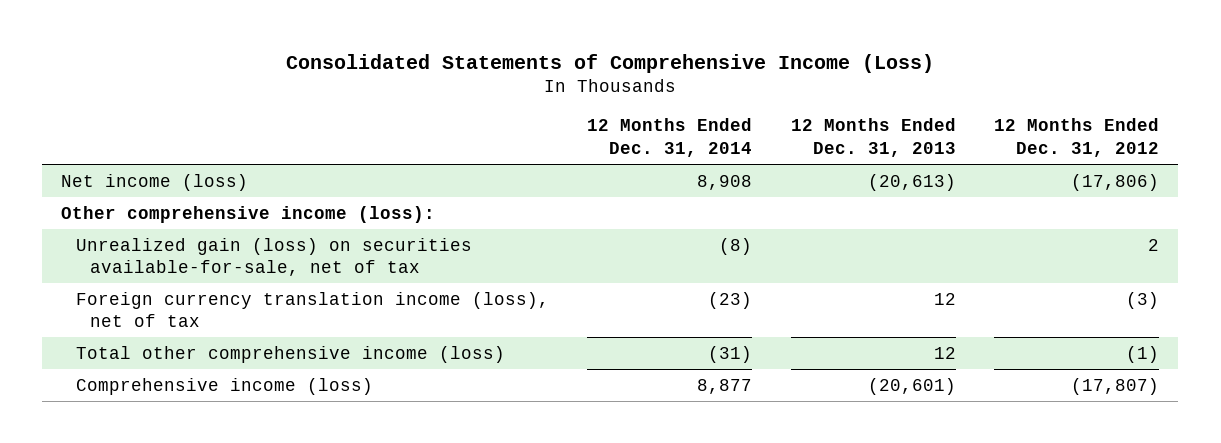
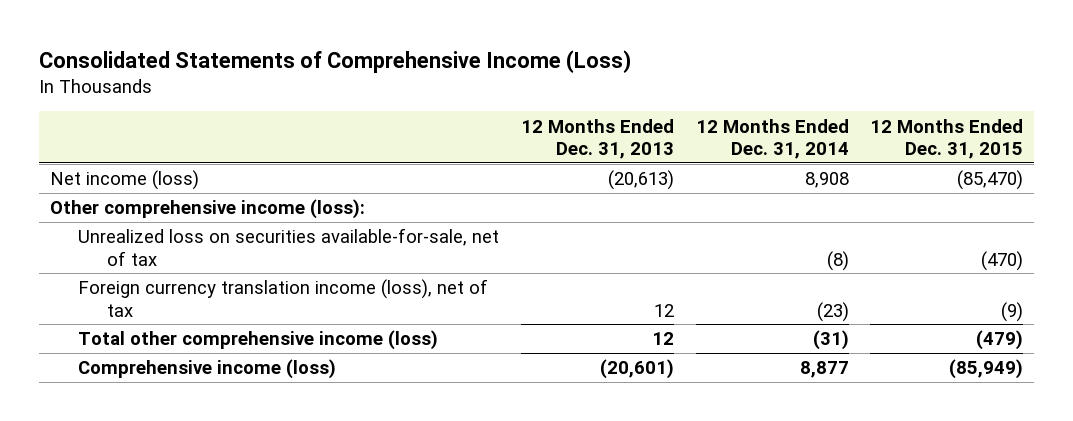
[994,118,1160,157] 12 Months Ended Dec. 31, 2012 -> none
none -> [870,118,1024,160] 12 Months Ended Dec. 31, 2015
[75,237,472,276] Unrealized gain (loss) on securities available-for-sale, net of tax -> [78,228,500,266] Unrealized loss on securities available-for-sale, net of tax

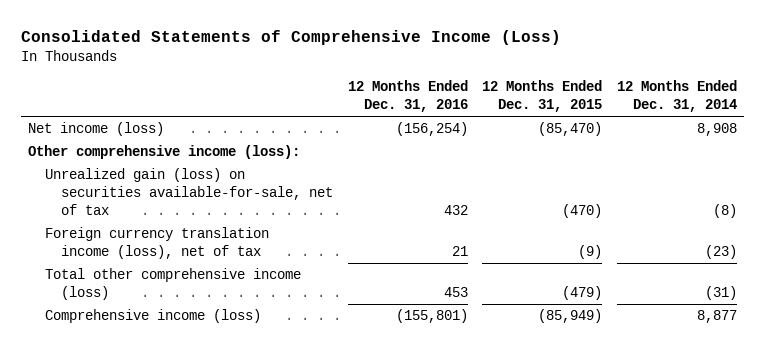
[520,118,674,160] 12 Months Ended Dec. 31, 2013 -> none
none -> [347,80,468,113] 12 Months Ended Dec. 31, 2016
[78,228,500,266] Unrealized loss on securities available-for-sale, net of tax -> [44,168,334,216] Unrealized gain (loss) on securities available-for-sale, net of tax

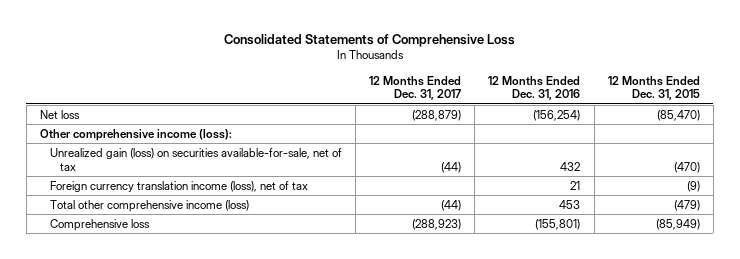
[20,30,561,46] Consolidated Statements of Comprehensive Income (Loss) -> [223,34,515,48] Consolidated Statements of Comprehensive Loss
[616,80,737,113] 12 Months Ended Dec. 31, 2014 -> none
none -> [369,75,462,101] 12 Months Ended Dec. 31, 2017
[27,122,164,137] Net income (loss) -> [40,109,81,119] Net loss
[44,309,261,324] Comprehensive income (loss) -> [49,218,150,231] Comprehensive loss

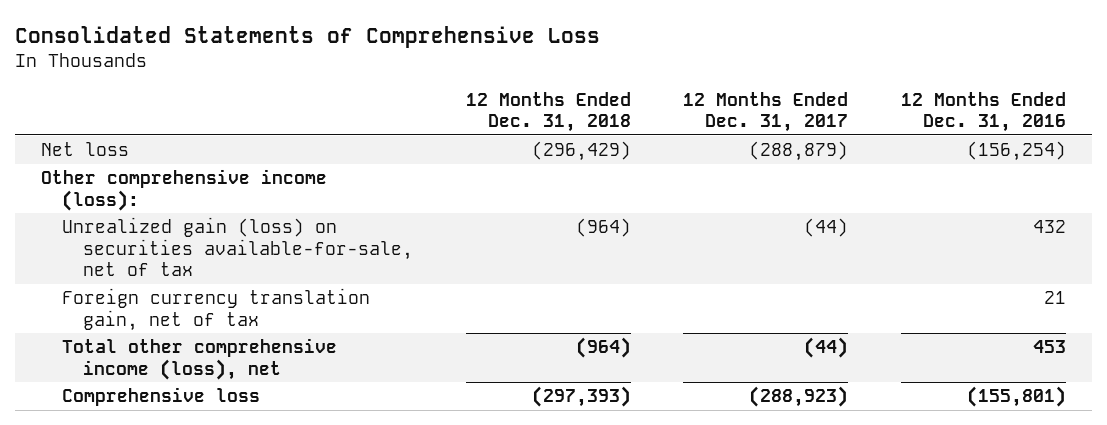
[607,75,700,101] 12 Months Ended Dec. 31, 2015 -> none
none -> [465,91,631,132] 12 Months Ended Dec. 31, 2018
[49,180,308,192] Foreign currency translation income (loss), net of tax -> [62,288,371,331] Foreign currency translation gain, net of tax
[49,199,249,212] Total other comprehensive income (loss) -> [62,338,338,380] Total other comprehensive income (loss), net

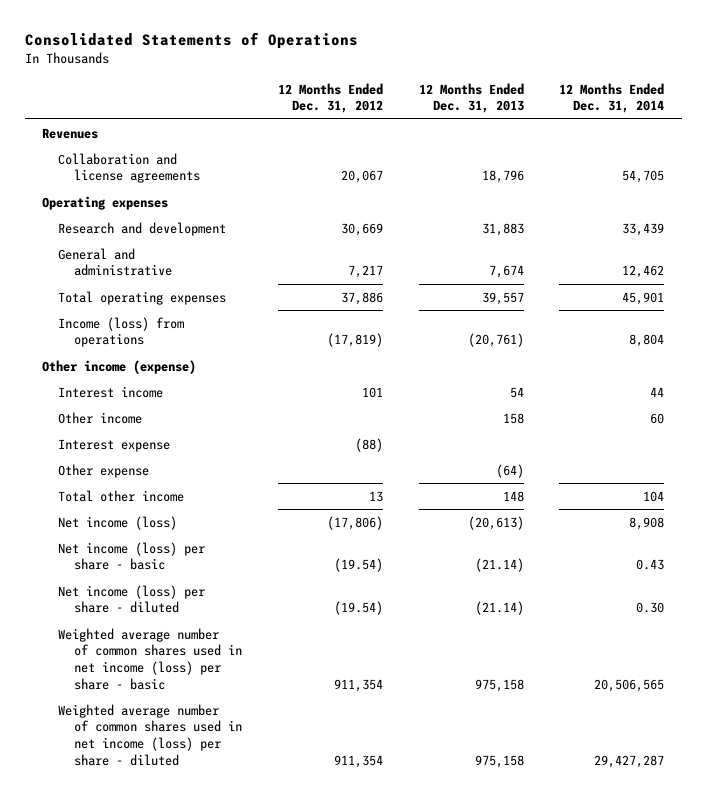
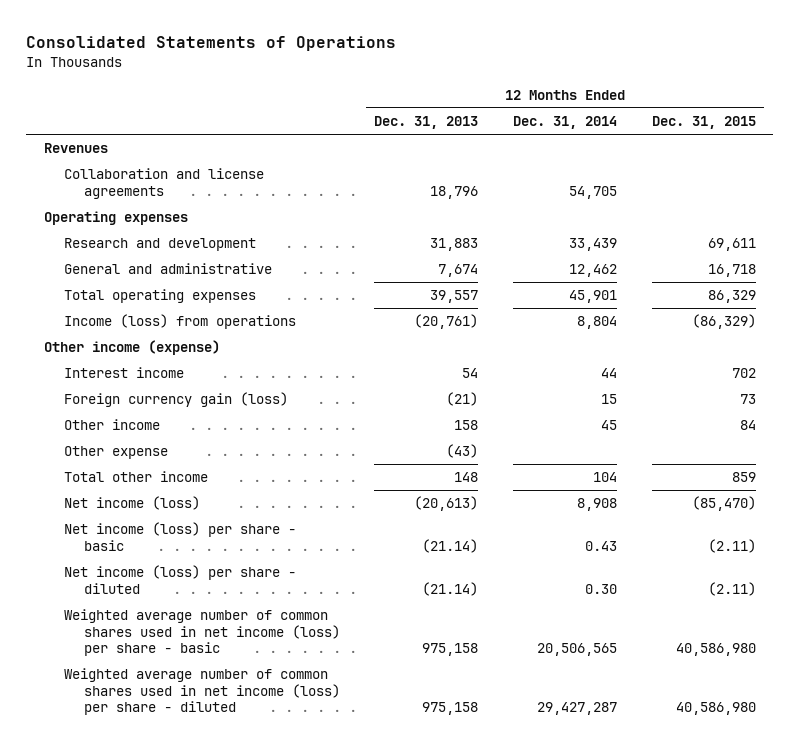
[277,82,383,114] 12 Months Ended Dec. 31, 2012 -> none
none -> [651,116,756,130] Dec. 31, 2015
[58,438,171,452] Interest expense -> none
none -> [63,392,288,408] Foreign currency gain (loss)
[650,412,665,424] 60 -> [601,420,618,431] 45
[495,463,524,478] (64) -> [446,444,479,459] (43)

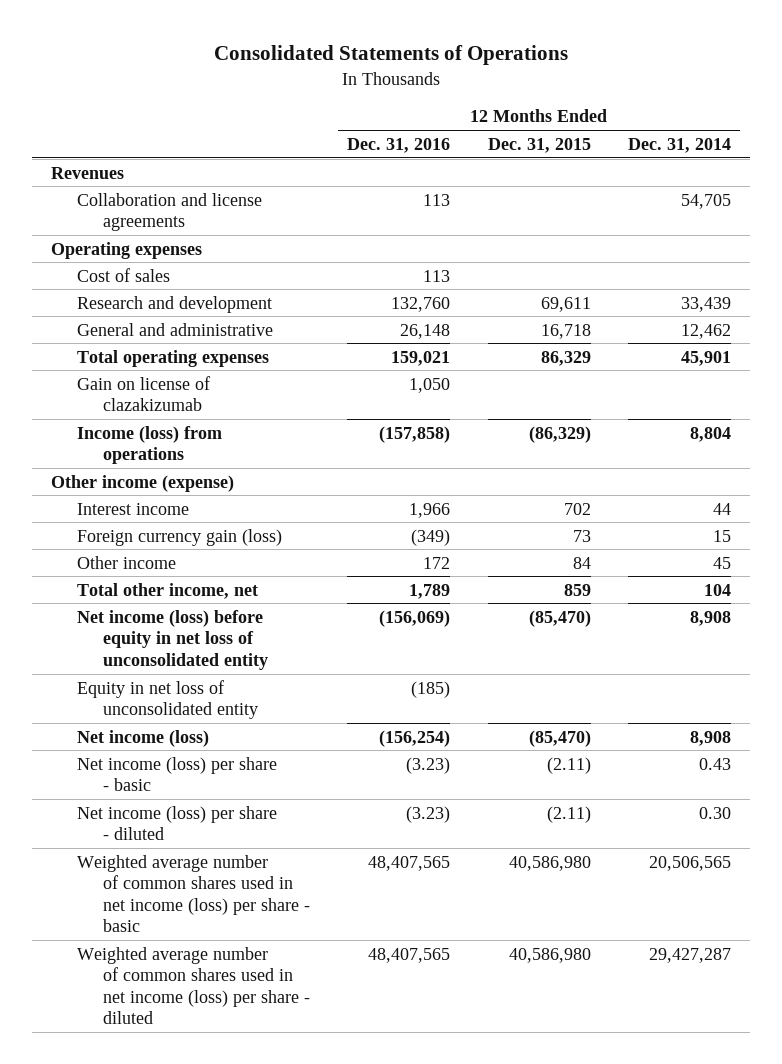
[374,116,479,130] Dec. 31, 2013 -> none
none -> [347,137,451,153] Dec. 31, 2016
none -> [76,267,170,282] Cost of sales
none -> [76,375,210,412] Gain on license of clazakizumab
[63,446,168,460] Other expense -> none
[63,471,208,483] Total other income -> [76,582,258,599] Total other income, net
none -> [76,609,268,670] Net income (loss) before equity in net loss of unconsolidated entity
none -> [76,679,258,720] Equity in net loss of unconsolidated entity

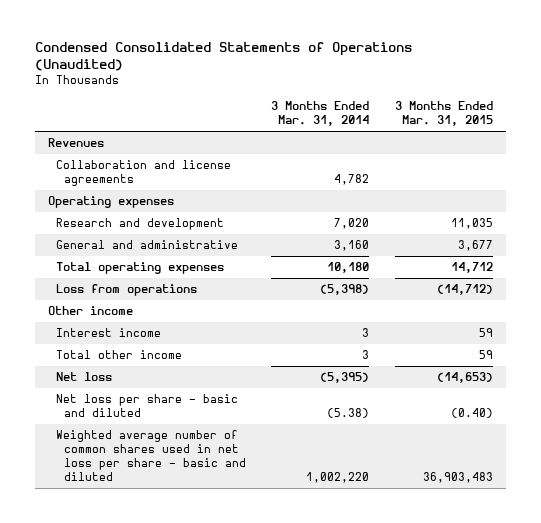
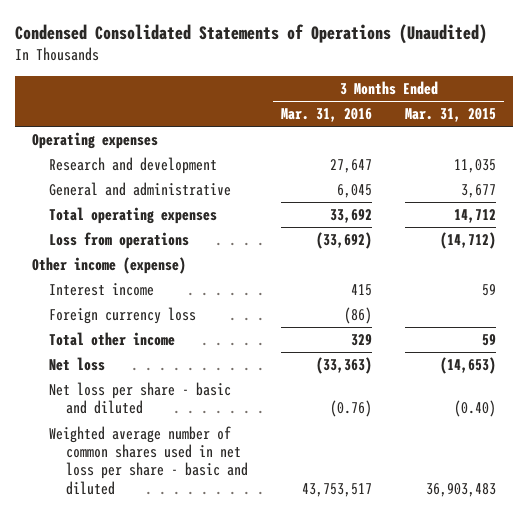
[271,101,370,127] 3 Months Ended Mar. 31, 2014 -> none
none -> [281,108,373,123] Mar. 31, 2016
[47,138,104,148] Revenues -> none
[55,160,231,187] Collaboration and license agreements -> none
[47,306,133,316] Other income -> [31,257,186,275] Other income (expense)
none -> [48,307,196,325] Foreign currency loss

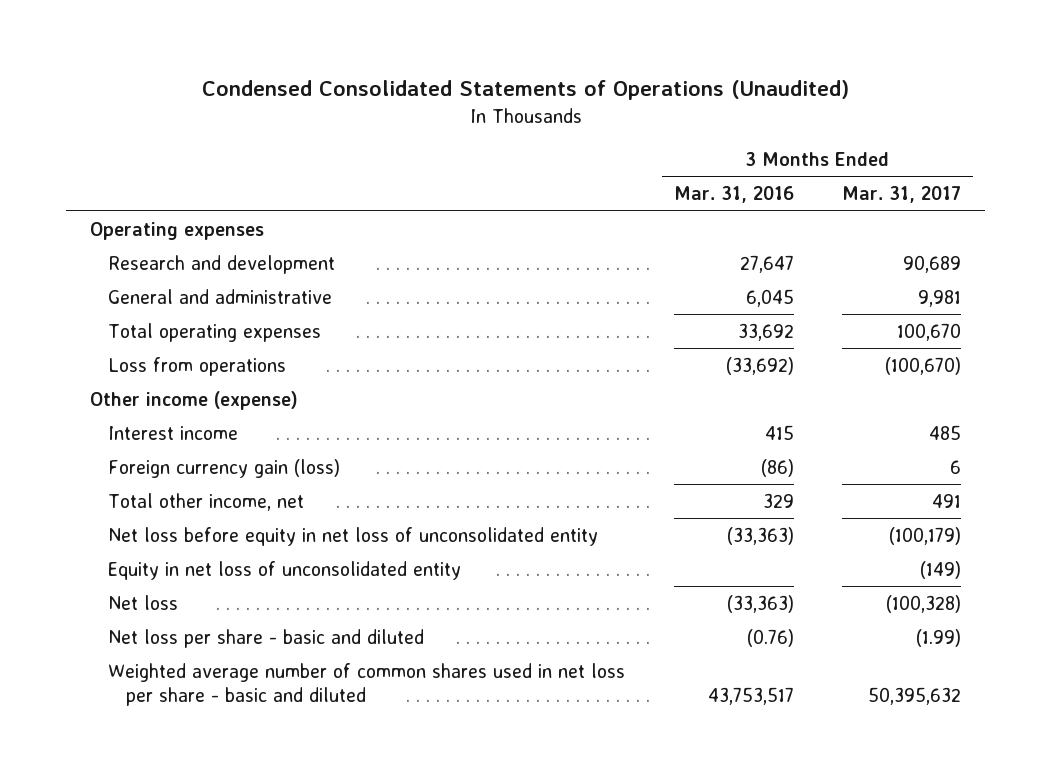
[405,108,497,123] Mar. 31, 2015 -> none
none -> [842,186,962,204] Mar. 31, 2017
[48,307,196,325] Foreign currency loss -> [108,458,341,478] Foreign currency gain (loss)
[48,332,175,347] Total other income -> [108,492,305,511] Total other income, net
none -> [108,526,599,546] Net loss before equity in net loss of unconsolidated entity
none -> [108,560,462,580] Equity in net loss of unconsolidated entity

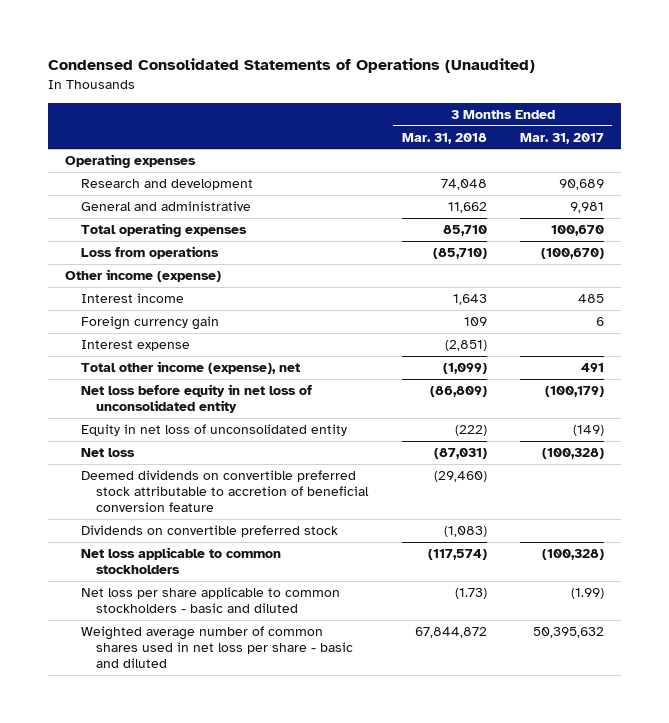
[673,186,794,204] Mar. 31, 2016 -> none
none -> [401,132,487,144] Mar. 31, 2018
[108,458,341,478] Foreign currency gain (loss) -> [80,316,219,331] Foreign currency gain
none -> [80,340,190,352] Interest expense
[108,492,305,511] Total other income, net -> [80,361,300,375] Total other income (expense), net
none -> [80,470,370,513] Deemed dividends on convertible preferred stock attributable to accretion of beneficial conversion feature
none -> [80,525,338,538] Dividends on convertible preferred stock
none -> [80,547,281,575] Net loss applicable to common stockholders
[108,628,425,648] Net loss per share - basic and diluted -> [80,587,340,614] Net loss per share applicable to common stockholders - basic and diluted

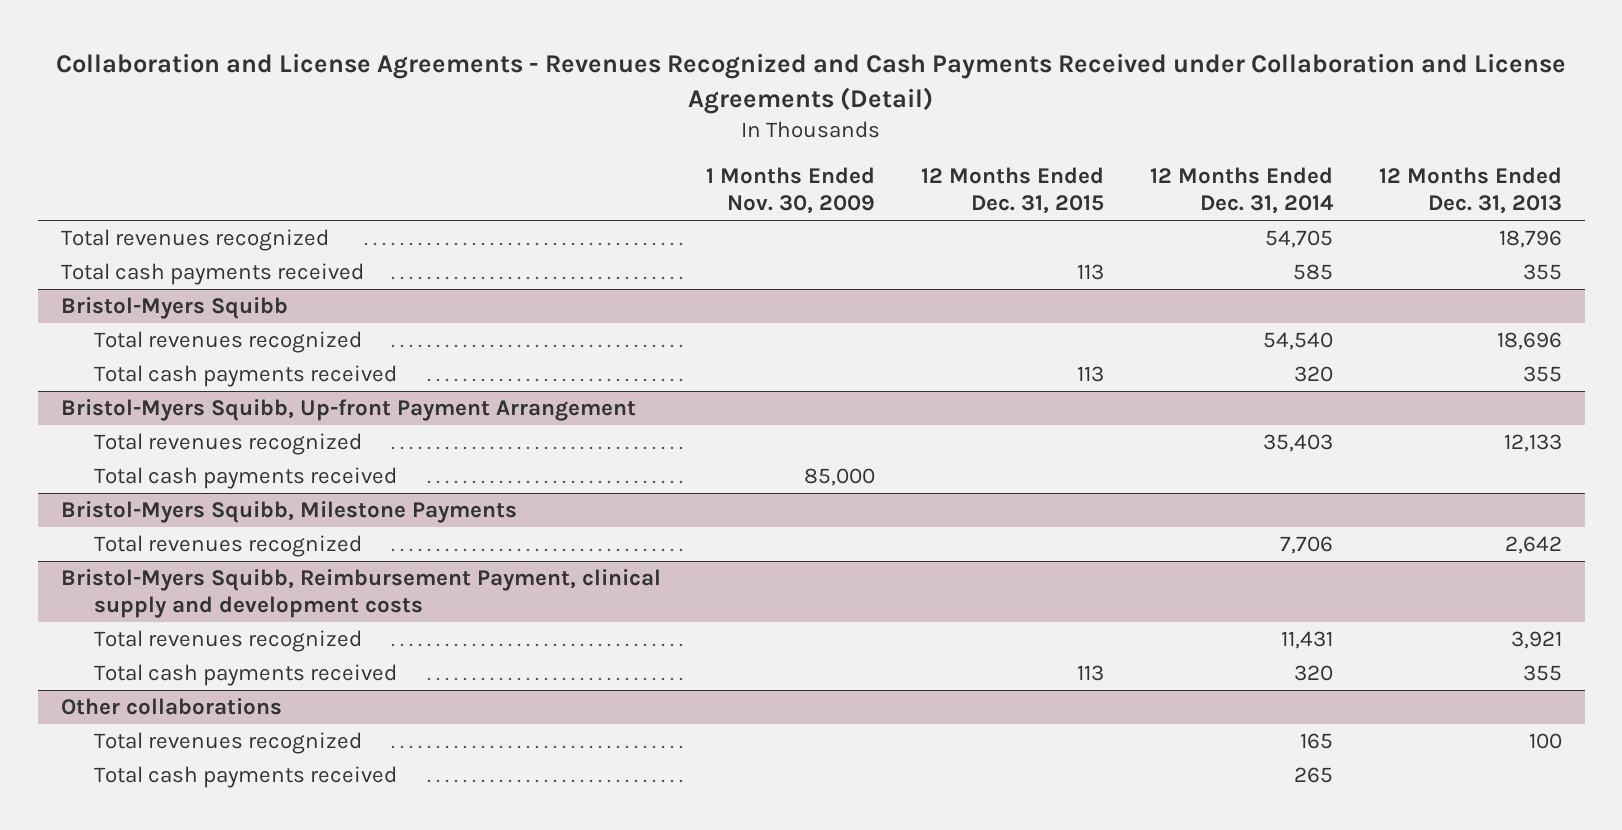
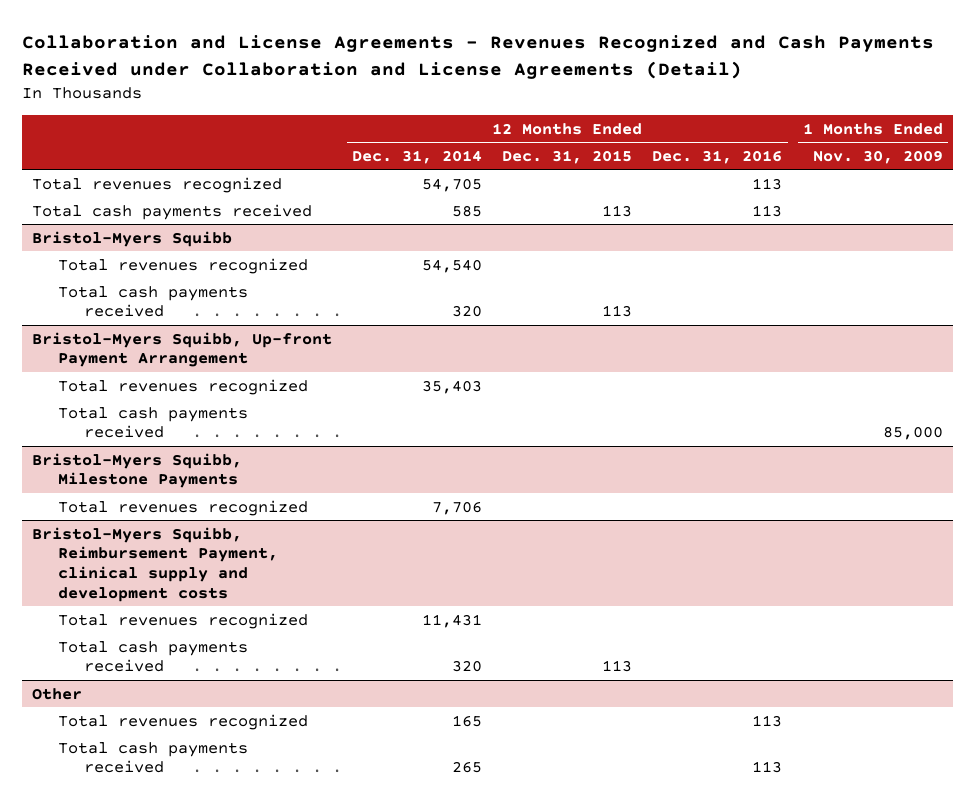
[1378,167,1562,215] 12 Months Ended Dec. 31, 2013 -> none
none -> [652,149,783,164] Dec. 31, 2016
[60,698,282,716] Other collaborations -> [31,687,82,700] Other

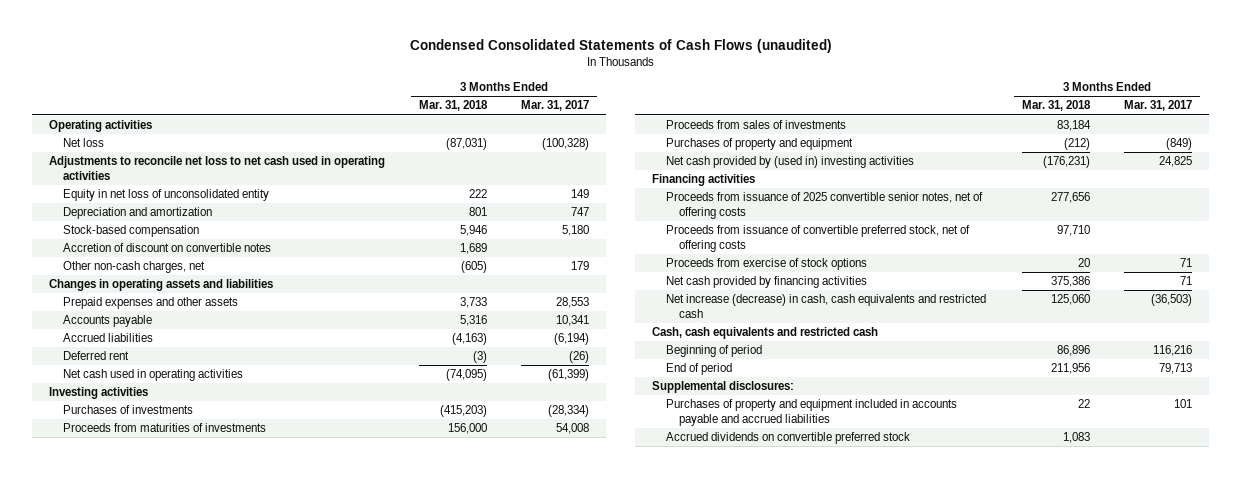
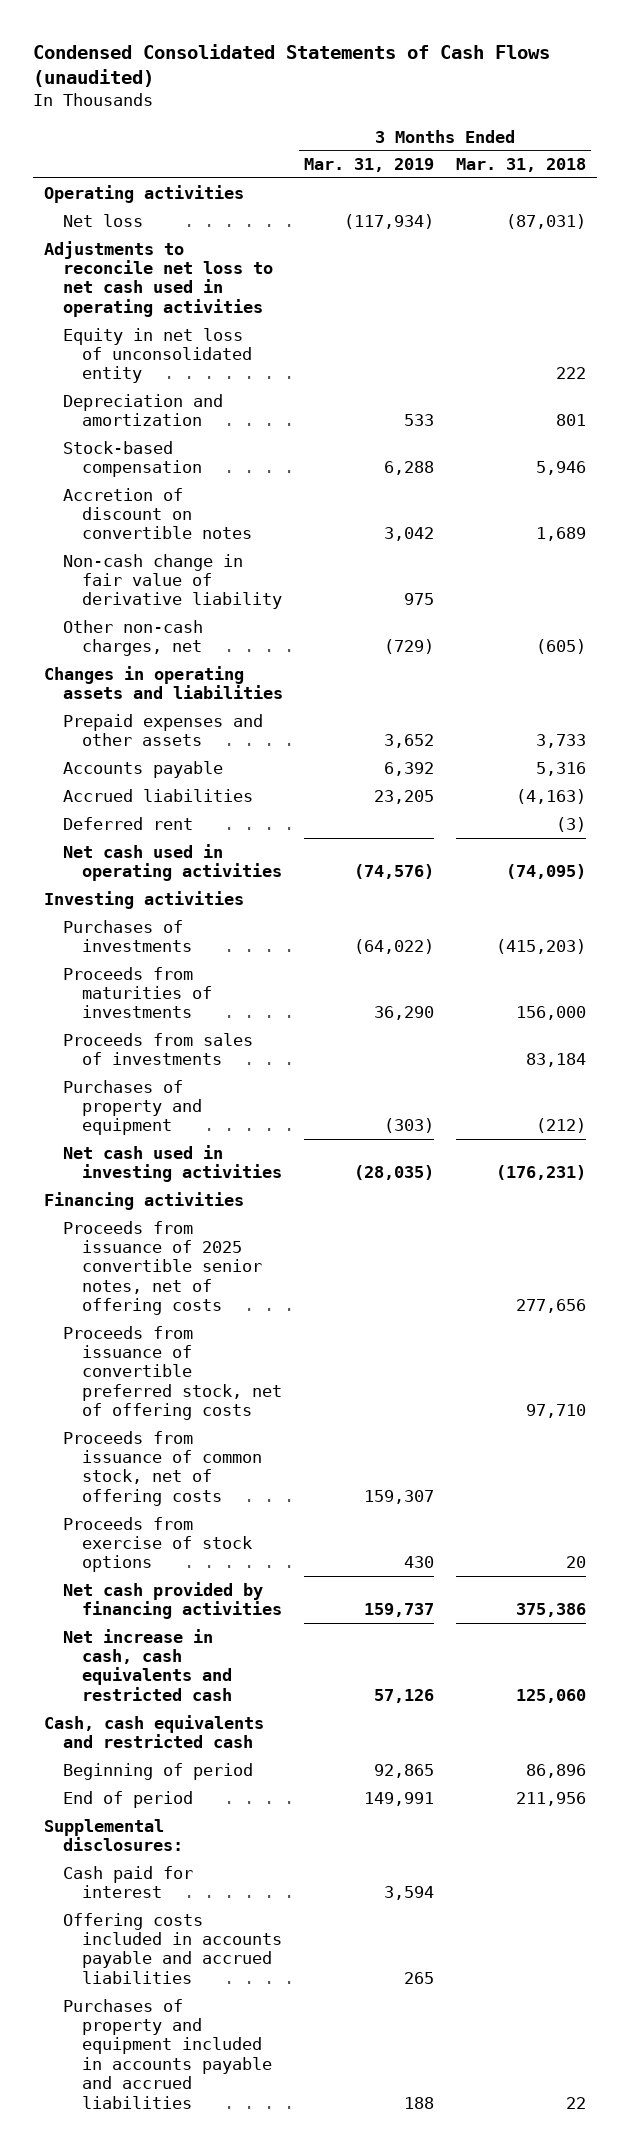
[520,100,589,112] Mar. 31, 2017 -> none
none -> [304,158,435,173] Mar. 31, 2019
none -> [62,553,282,610] Non-cash change in fair value of derivative liability
[665,156,914,169] Net cash provided by (used in) investing activities -> [62,1144,282,1183] Net cash used in investing activities
none -> [62,1430,262,1506] Proceeds from issuance of common stock, net of offering costs
[665,294,986,318] Net increase (decrease) in cash, cash equivalents and restricted cash -> [62,1628,232,1701] Net increase in cash, cash equivalents and restricted cash
none -> [62,1865,193,1899] Cash paid for interest
none -> [62,1912,282,1984] Offering costs included in accounts payable and accrued liabilities
[665,432,910,445] Accrued dividends on convertible preferred stock -> none

